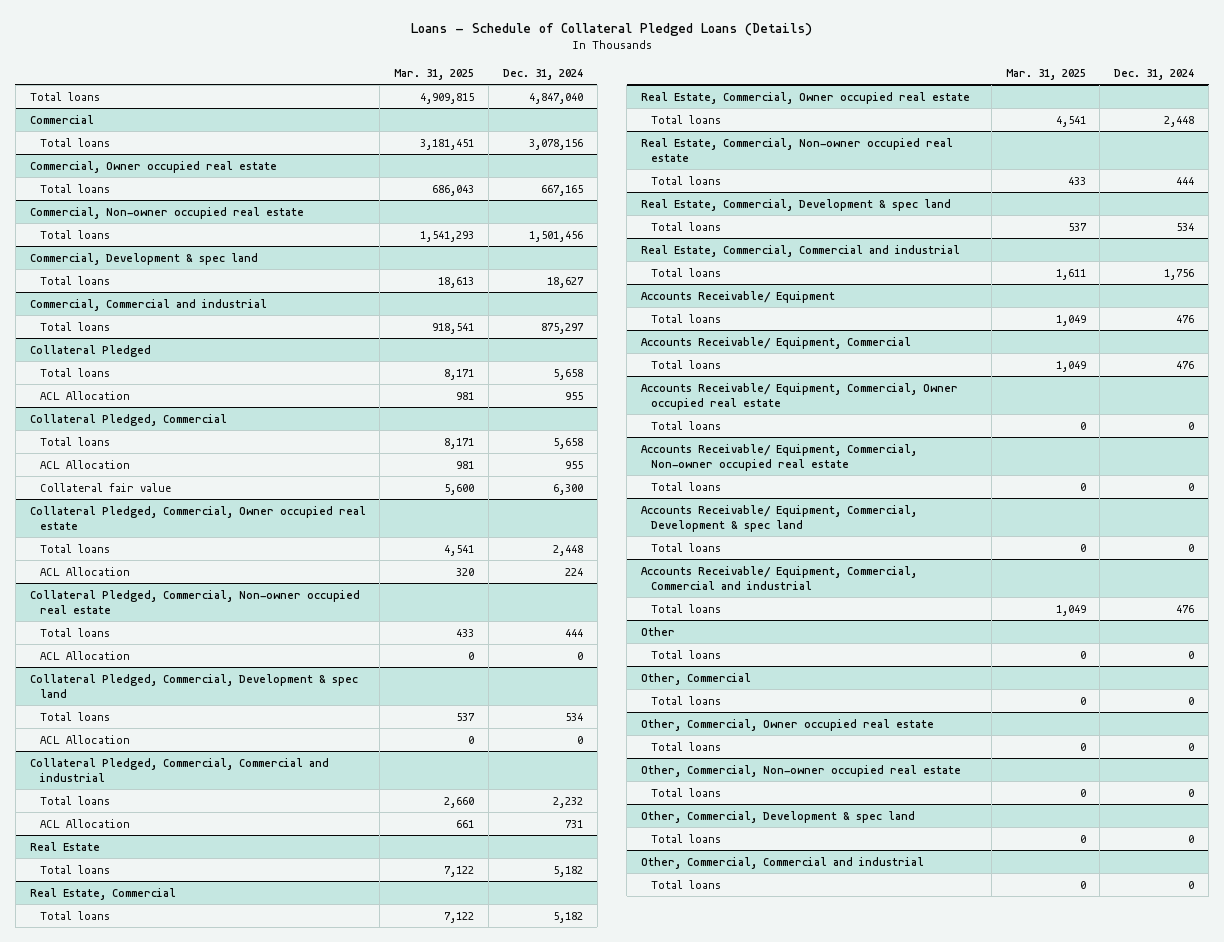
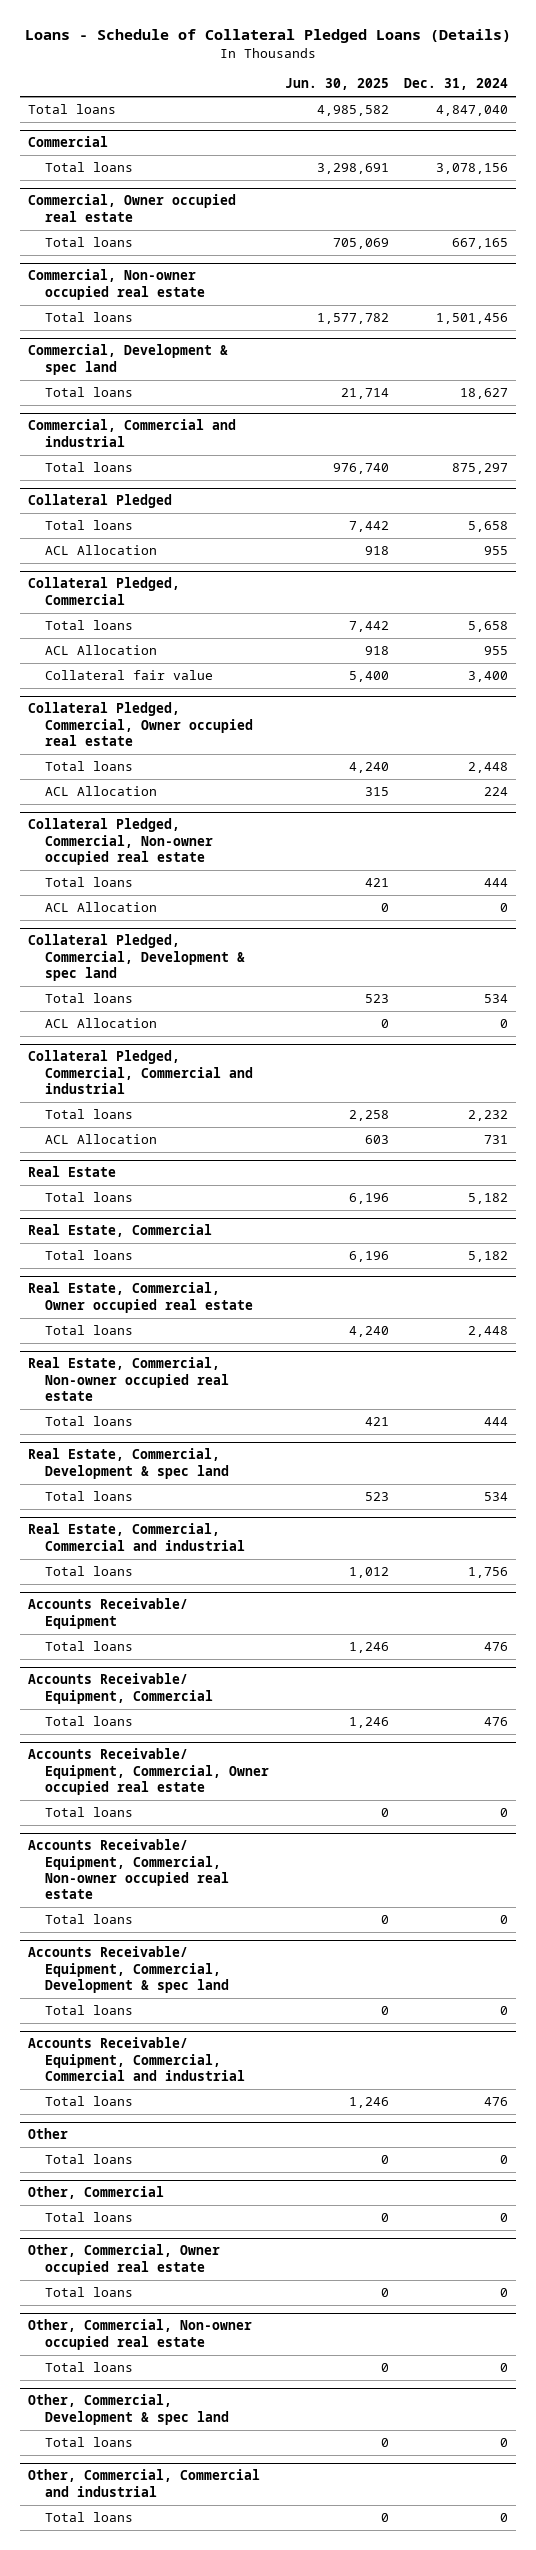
[394,68,475,80] Mar. 31, 2025 -> none
none -> [284,78,389,91] Jun. 30, 2025
[552,483,583,495] 6,300 -> [468,671,509,683] 3,400

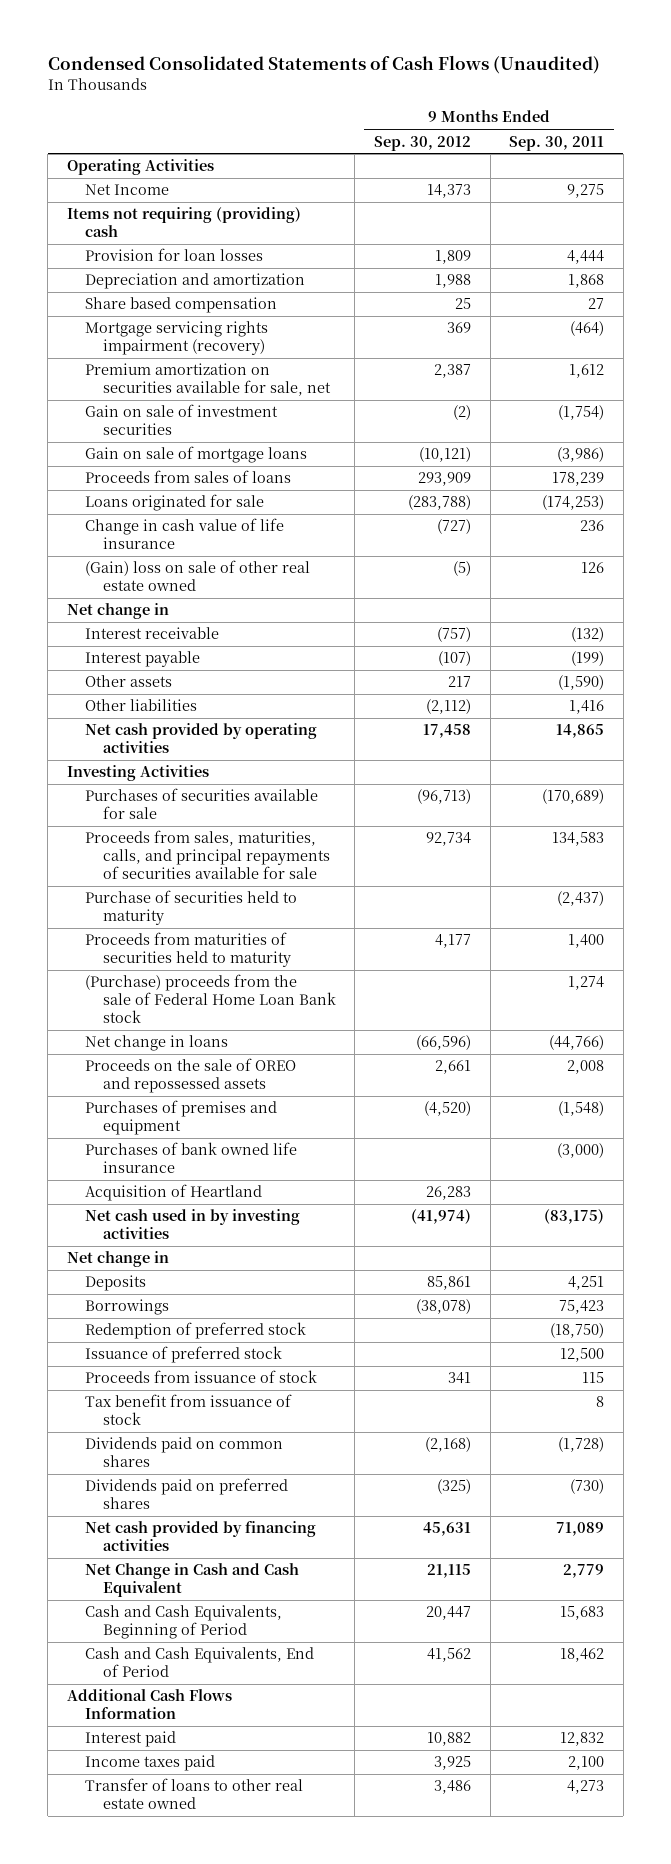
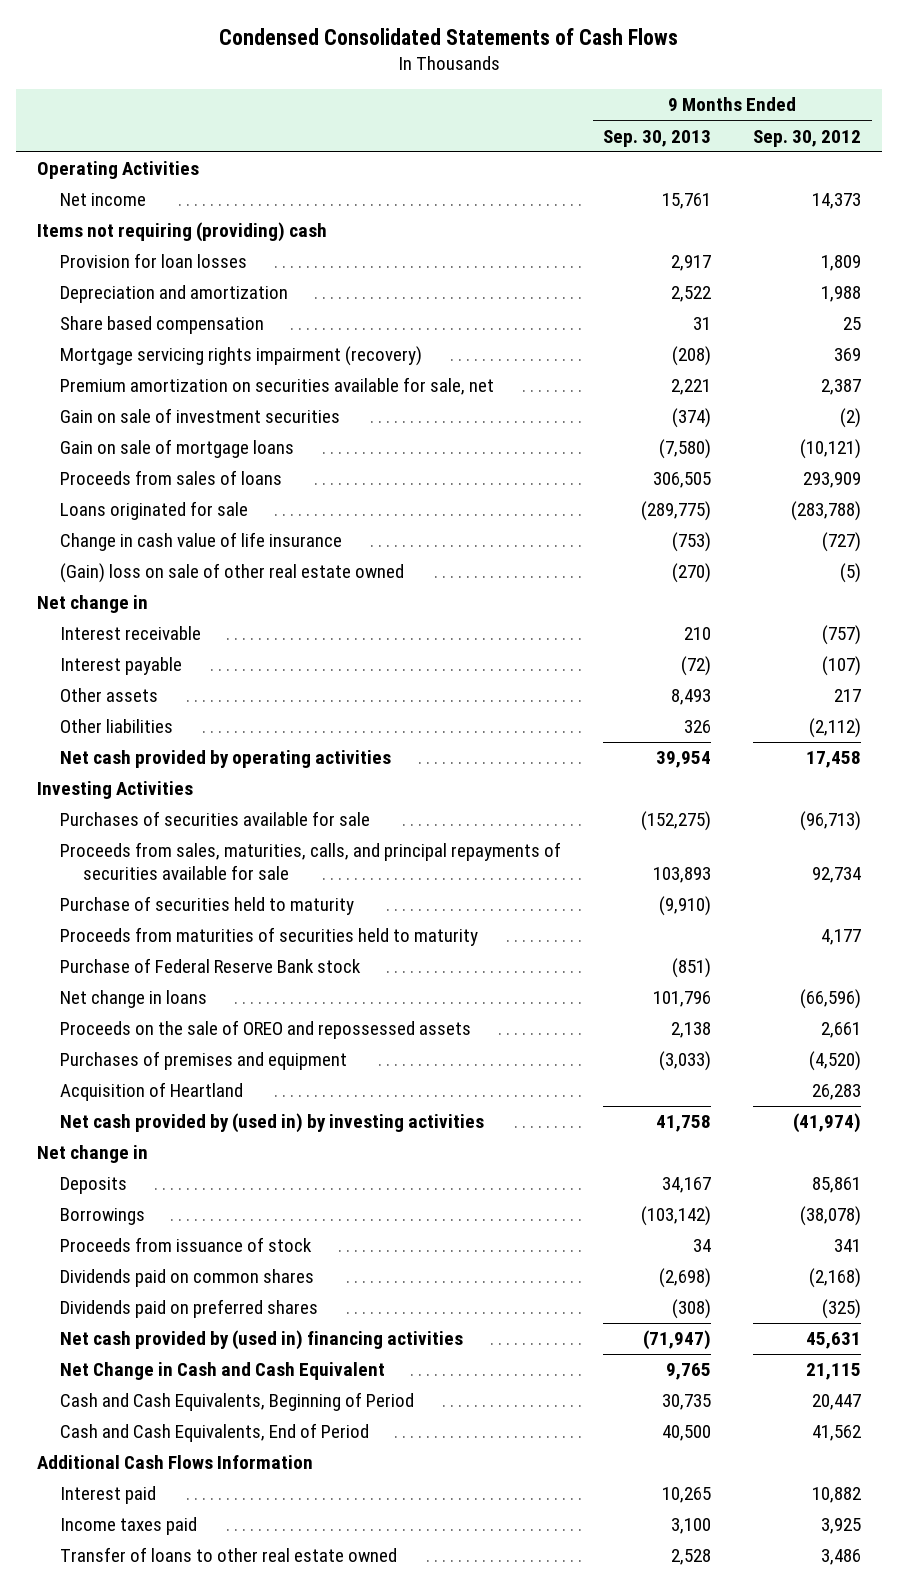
[47,55,600,75] Condensed Consolidated Statements of Cash Flows (Unaudited) -> [218,27,678,45] Condensed Consolidated Statements of Cash Flows
[509,135,605,151] Sep. 30, 2011 -> none
none -> [603,129,712,147] Sep. 30, 2013
[84,184,169,196] Net Income -> [60,193,147,207] Net income
[84,974,336,1024] (Purchase) proceeds from the sale of Federal Home Loan Bank stock -> none
none -> [60,958,362,974] Purchase of Federal Reserve Bank stock
[84,1142,297,1174] Purchases of bank owned life insurance -> none
[84,1209,300,1240] Net cash used in by investing activities -> [60,1113,485,1134] Net cash provided by (used in) by investing activities
[84,1322,306,1340] Redemption of preferred stock -> none
[84,1346,282,1364] Issuance of preferred stock -> none
[84,1394,292,1426] Tax benefit from issuance of stock -> none
[84,1521,316,1552] Net cash provided by financing activities -> [60,1330,464,1351] Net cash provided by (used in) financing activities

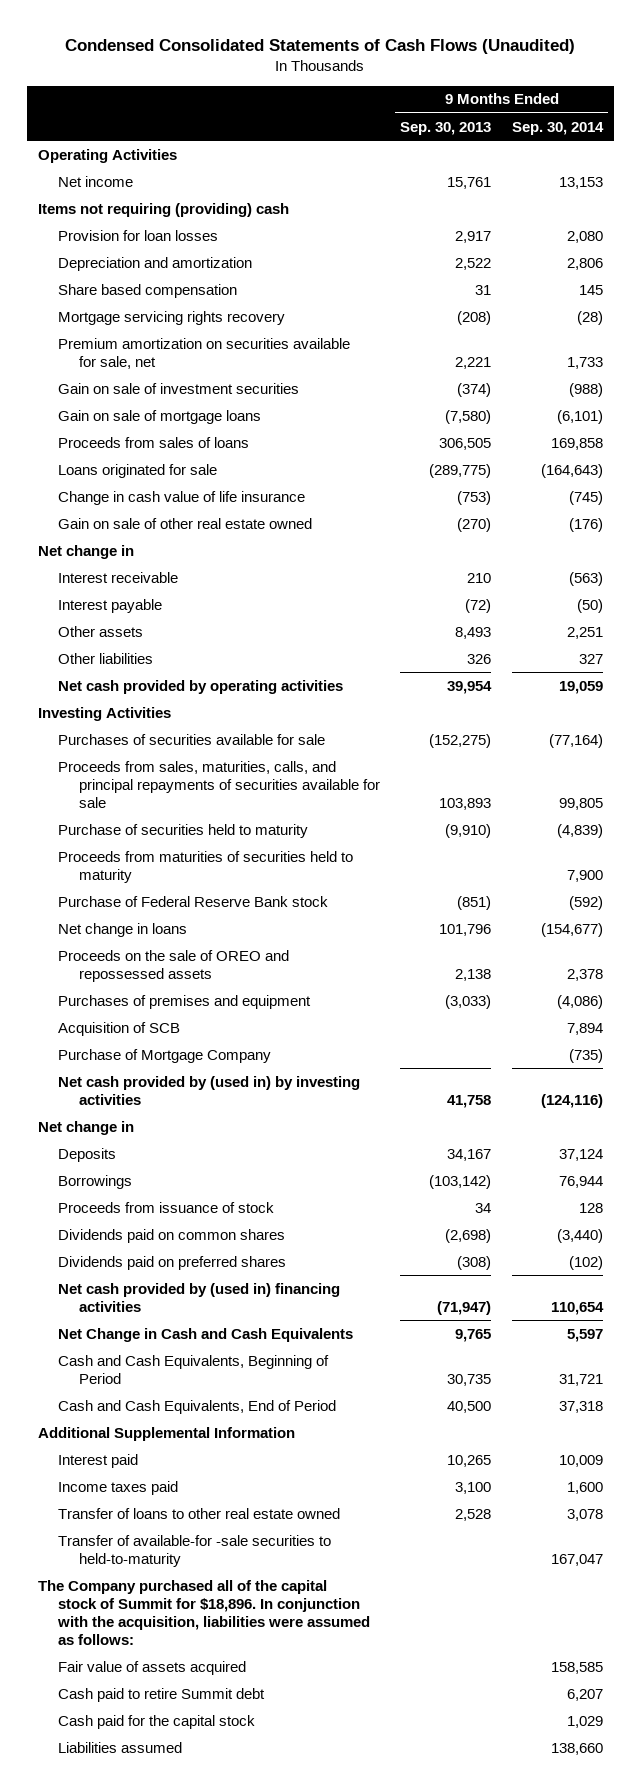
[218,27,678,45] Condensed Consolidated Statements of Cash Flows -> [65,38,576,54] Condensed Consolidated Statements of Cash Flows (Unaudited)
[753,129,862,147] Sep. 30, 2012 -> none
none -> [512,121,605,135] Sep. 30, 2014
[60,346,423,367] Mortgage servicing rights impairment (recovery) -> [58,310,286,325] Mortgage servicing rights recovery
[60,563,405,584] (Gain) loss on sale of other real estate owned -> [58,517,313,529] Gain on sale of other real estate owned
[60,1082,244,1102] Acquisition of Heartland -> [58,1021,181,1036] Acquisition of SCB
none -> [58,1048,272,1063] Purchase of Mortgage Company
[60,1362,386,1381] Net Change in Cash and Cash Equivalent -> [58,1327,354,1342] Net Change in Cash and Cash Equivalents
[36,1455,313,1470] Additional Cash Flows Information -> [37,1426,295,1441] Additional Supplemental Information
none -> [58,1534,332,1567] Transfer of available-for -sale securities to held-to-maturity
none -> [37,1579,371,1645] The Company purchased all of the capital stock of Summit for $18,896. In conjunction with the acquisition, liabilities were assumed as follows:
none -> [58,1660,247,1675] Fair value of assets acquired
none -> [58,1687,266,1702] Cash paid to retire Summit debt
none -> [58,1714,256,1729] Cash paid for the capital stock
none -> [58,1741,183,1753] Liabilities assumed

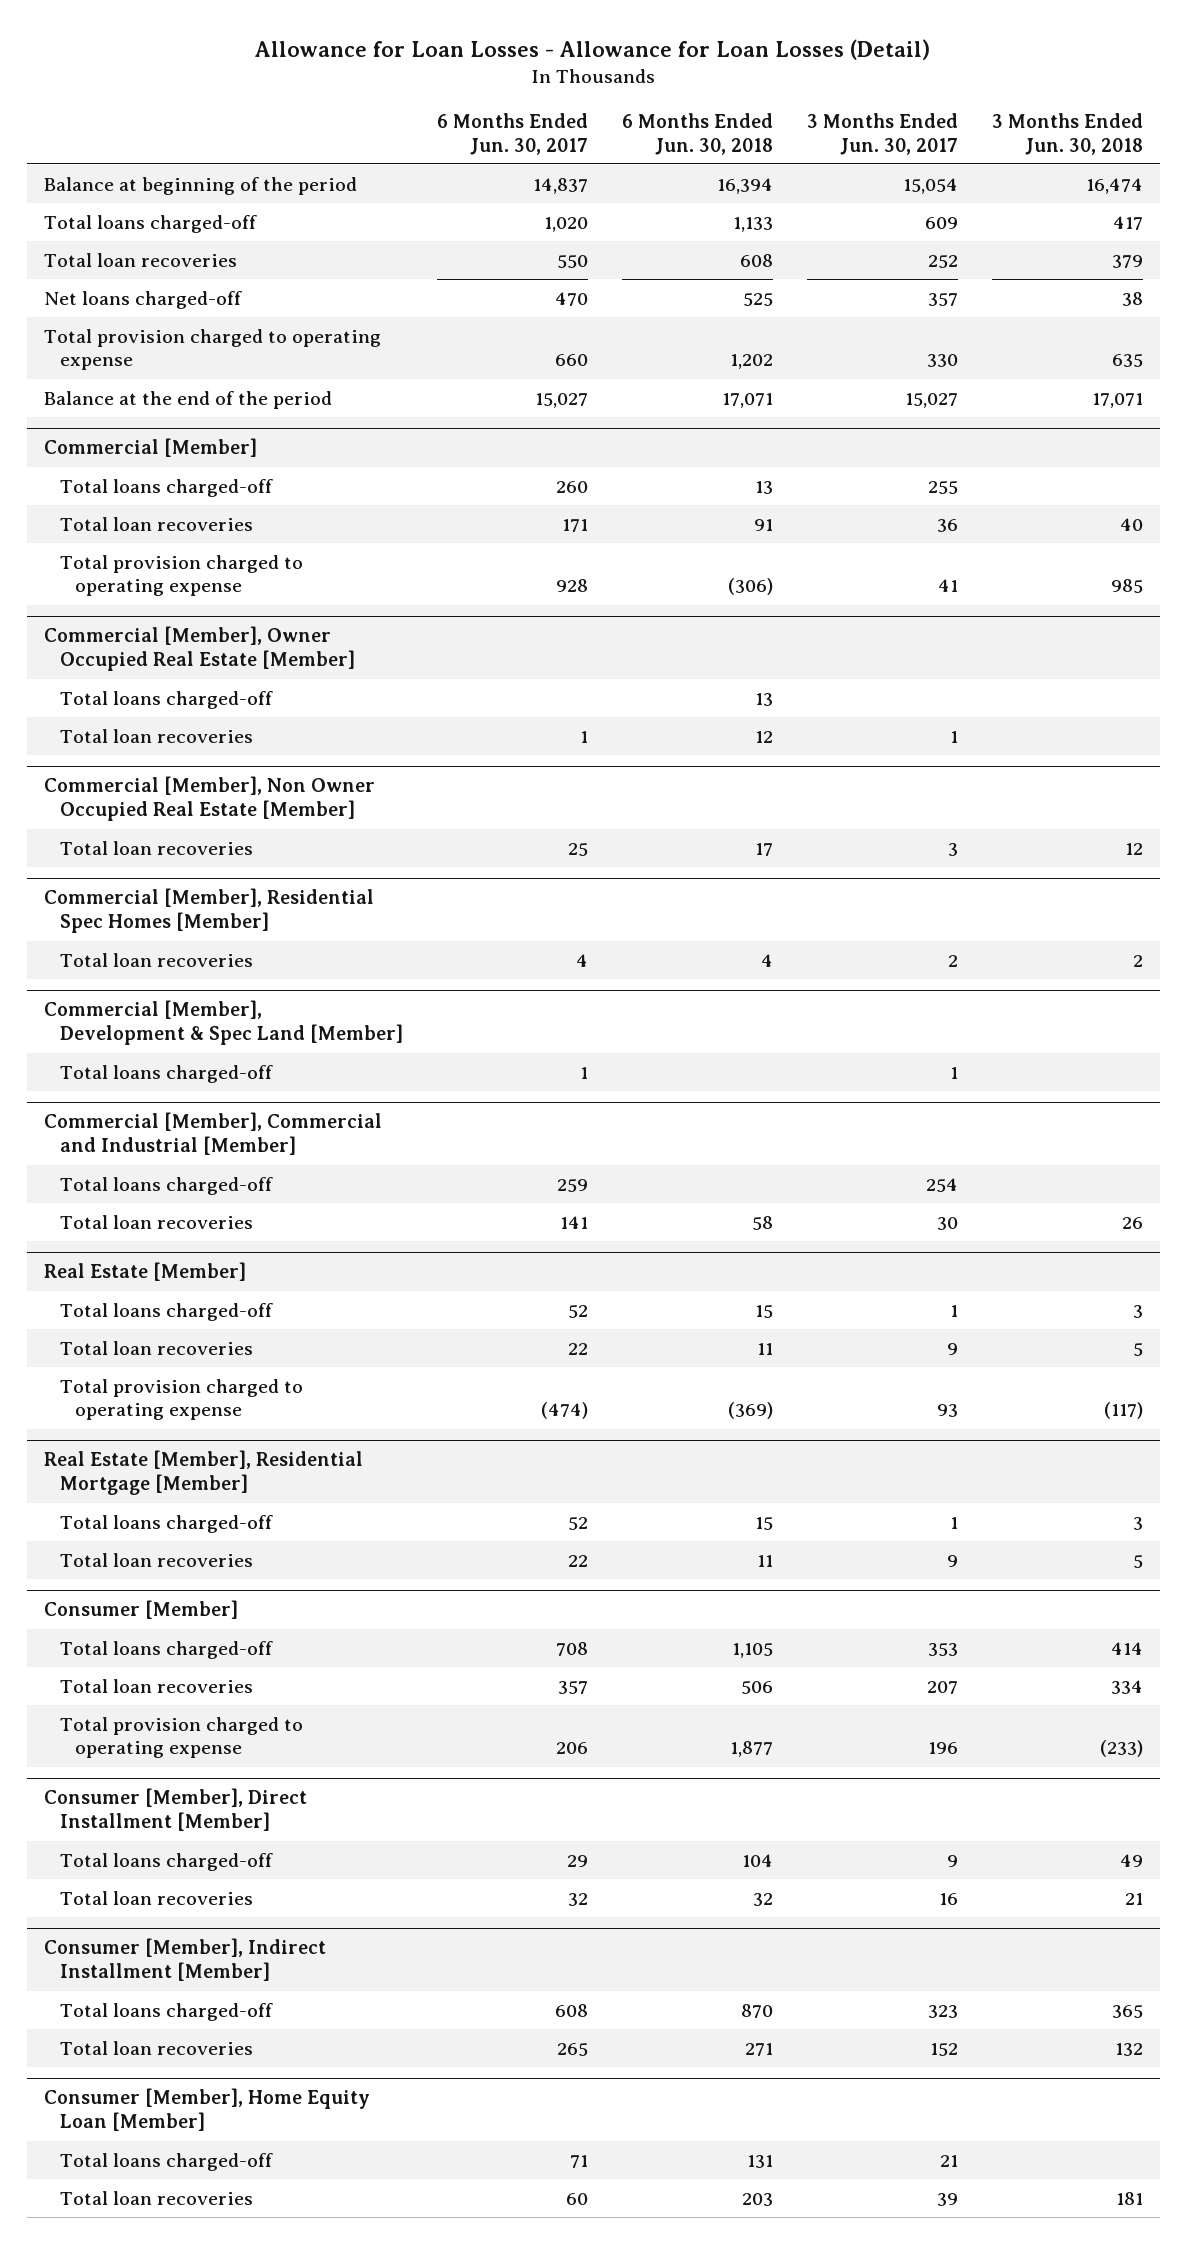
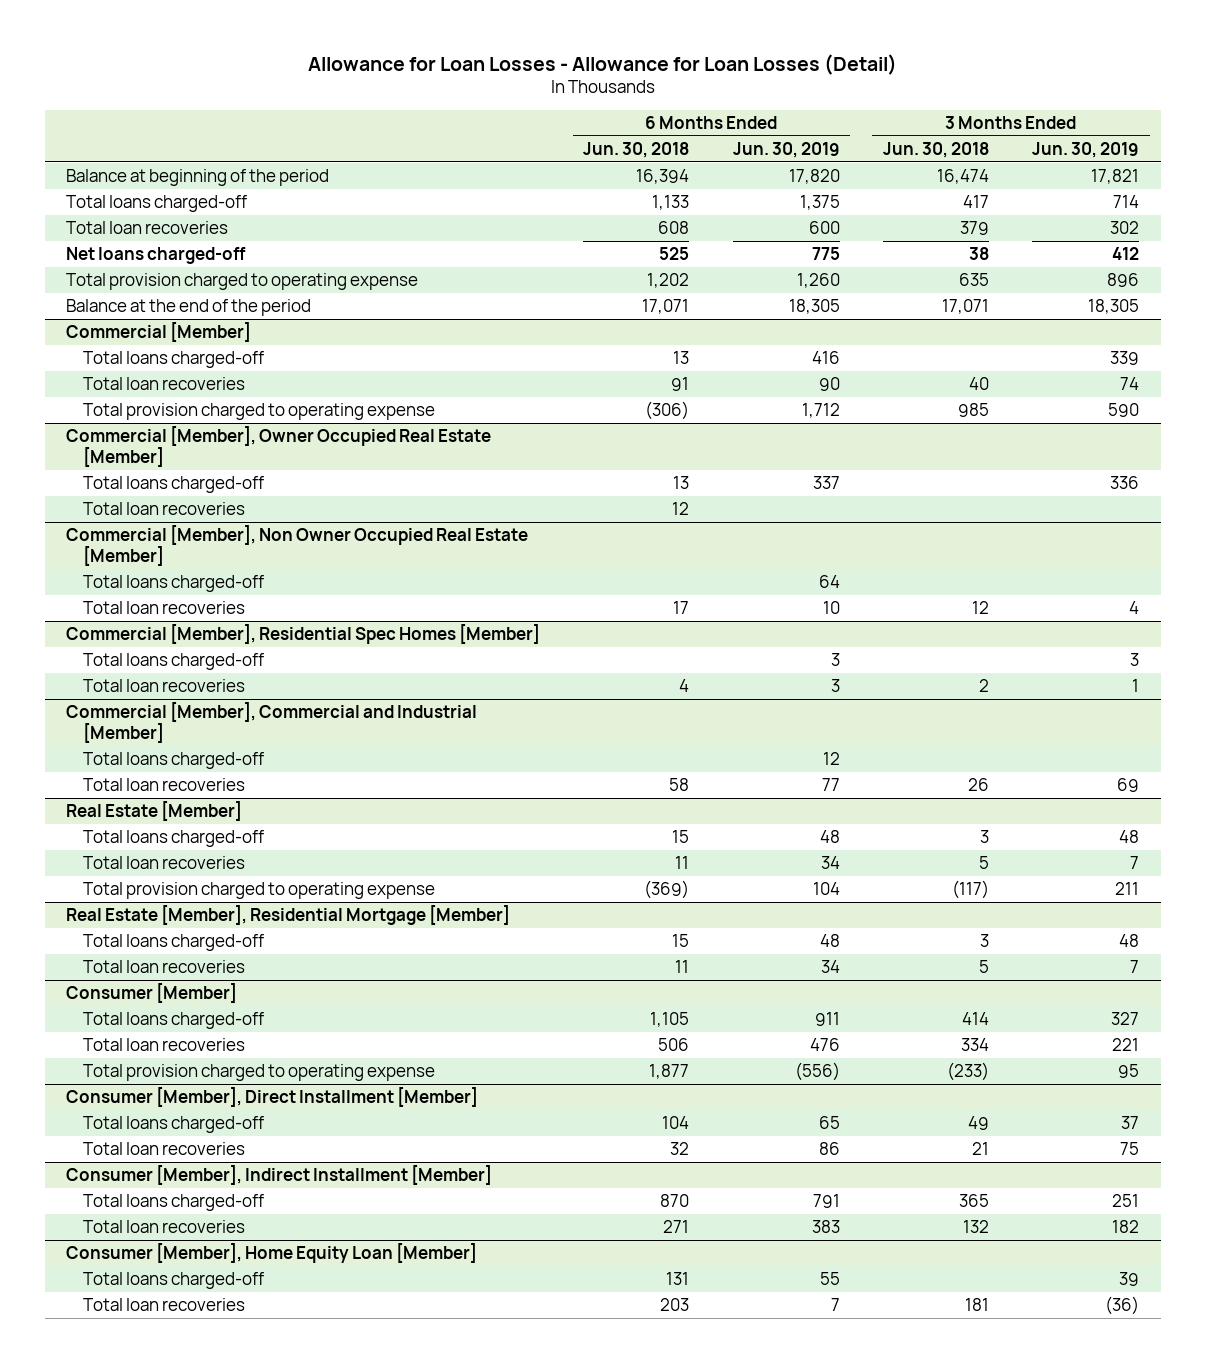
[436,112,588,155] 6 Months Ended Jun. 30, 2017 -> none
[806,112,958,155] 3 Months Ended Jun. 30, 2017 -> none
none -> [732,141,840,158] Jun. 30, 2019
none -> [1031,141,1139,158] Jun. 30, 2019
none -> [83,574,265,592] Total loans charged-off
[44,1000,403,1046] Commercial [Member], Development & Spec Land [Member] -> none
[59,952,253,967] Total loan recoveries -> [83,678,246,692] Total loan recoveries

